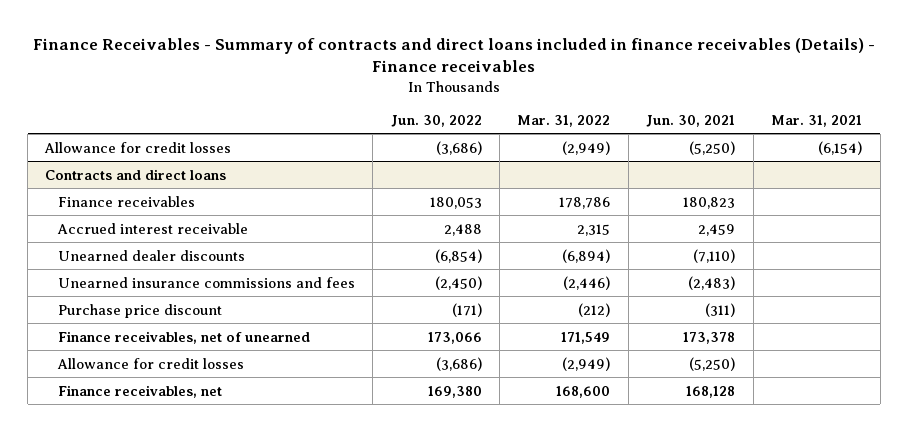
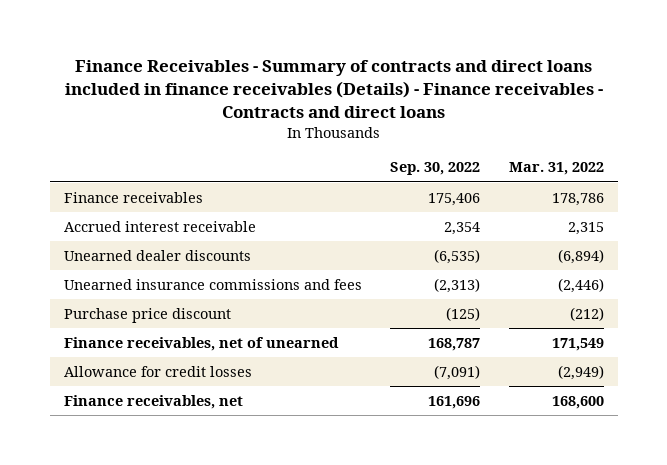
[32,37,875,73] Finance Receivables - Summary of contracts and direct loans included in finance receivables (Details) - Finance receivables -> [64,60,603,118] Finance Receivables - Summary of contracts and direct loans included in finance receivables (Details) - Finance receivables - Contracts and direct loans
[390,114,482,127] Jun. 30, 2022 -> none
[646,114,736,127] Jun. 30, 2021 -> none
[771,114,863,127] Mar. 31, 2021 -> none
none -> [390,162,481,176] Sep. 30, 2022
[44,141,232,153] Allowance for credit losses -> none
[45,168,227,180] Contracts and direct loans -> none

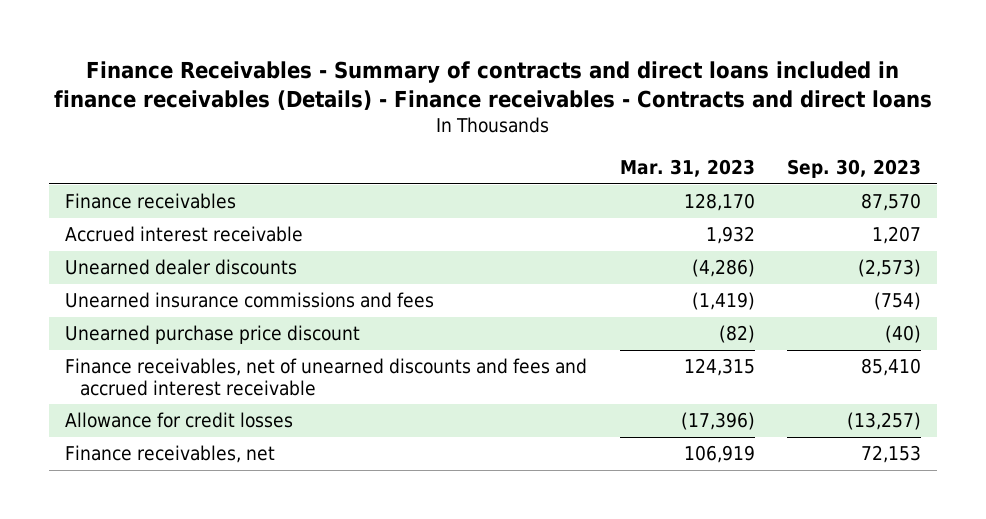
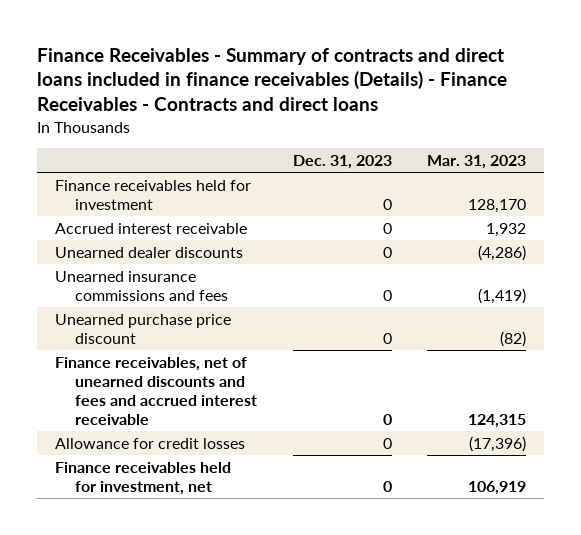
[54,61,933,111] Finance Receivables - Summary of contracts and direct loans included in finance receivables (Details) - Finance receivables - Contracts and direct loans -> [37,47,508,112] Finance Receivables - Summary of contracts and direct loans included in finance receivables (Details) - Finance Receivables - Contracts and direct loans
[786,159,921,179] Sep. 30, 2023 -> none
none -> [292,154,392,169] Dec. 31, 2023
[65,193,237,210] Finance receivables -> [54,179,251,210] Finance receivables held for investment
[65,445,276,464] Finance receivables, net -> [54,461,231,495] Finance receivables held for investment, net

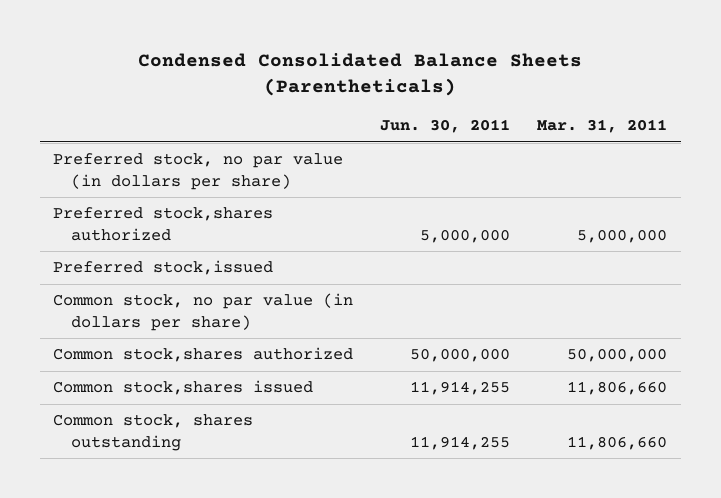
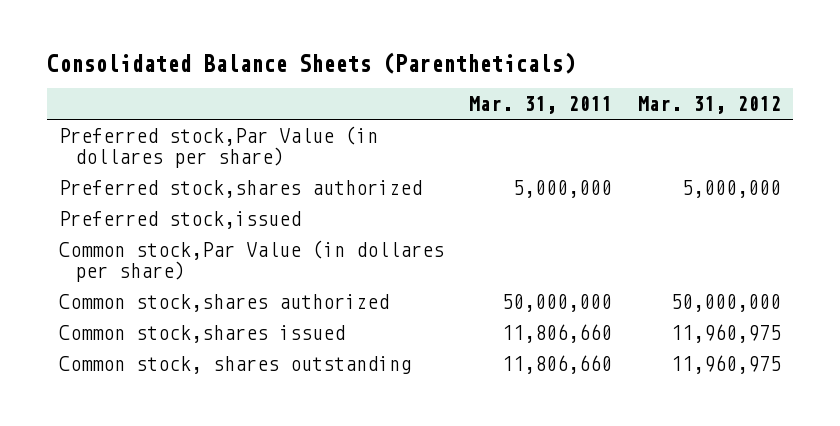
[138,52,583,97] Condensed Consolidated Balance Sheets (Parentheticals) -> [46,51,575,74] Consolidated Balance Sheets (Parentheticals)
[380,119,511,134] Jun. 30, 2011 -> none
none -> [637,95,781,114] Mar. 31, 2012
[53,153,344,190] Preferred stock, no par value (in dollars per share) -> [59,126,379,168] Preferred stock,Par Value (in dollares per share)
[53,293,354,331] Common stock, no par value (in dollars per share) -> [59,240,445,282] Common stock,Par Value (in dollares per share)

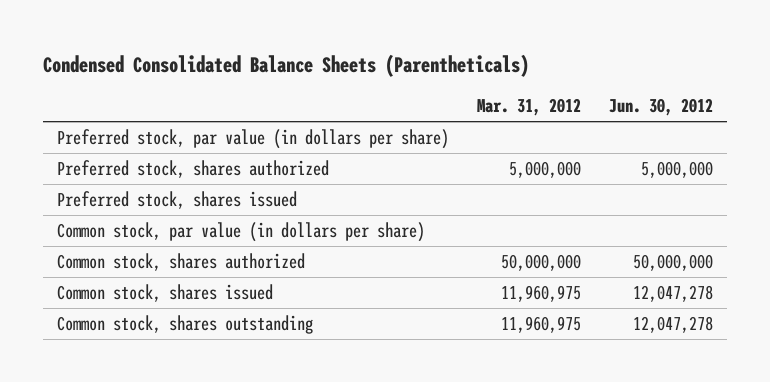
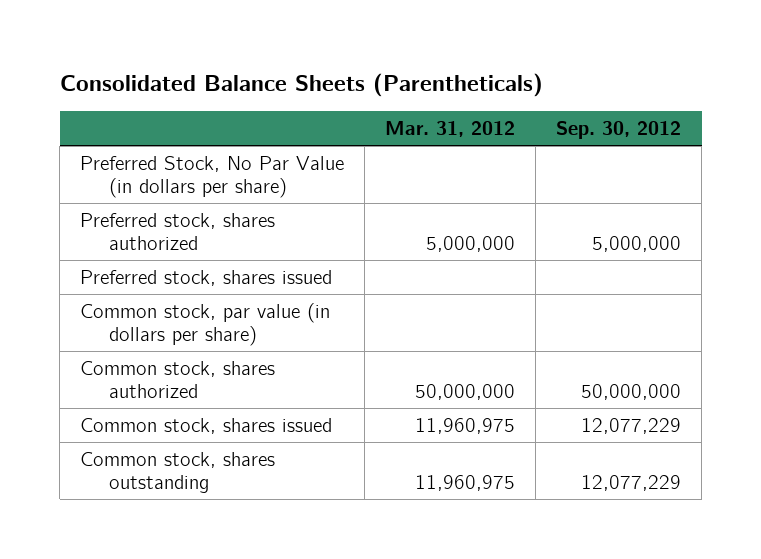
[43,53,530,77] Condensed Consolidated Balance Sheets (Parentheticals) -> [59,72,543,97] Consolidated Balance Sheets (Parentheticals)
[609,98,714,117] Jun. 30, 2012 -> none
none -> [556,120,682,139] Sep. 30, 2012
[57,128,450,149] Preferred stock, par value (in dollars per share) -> [80,156,345,199] Preferred Stock, No Par Value (in dollars per share)

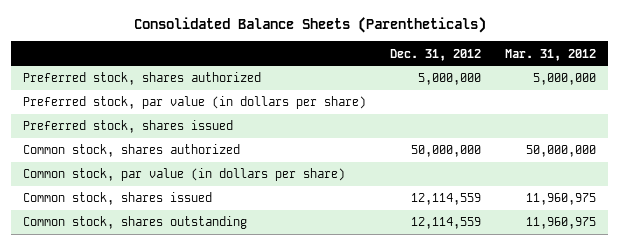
[556,120,682,139] Sep. 30, 2012 -> none
none -> [390,48,482,61] Dec. 31, 2012
[80,156,345,199] Preferred Stock, No Par Value (in dollars per share) -> none
none -> [23,96,367,110] Preferred stock, par value (in dollars per share)
[80,303,331,347] Common stock, par value (in dollars per share) -> [23,168,346,182] Common stock, par value (in dollars per share)

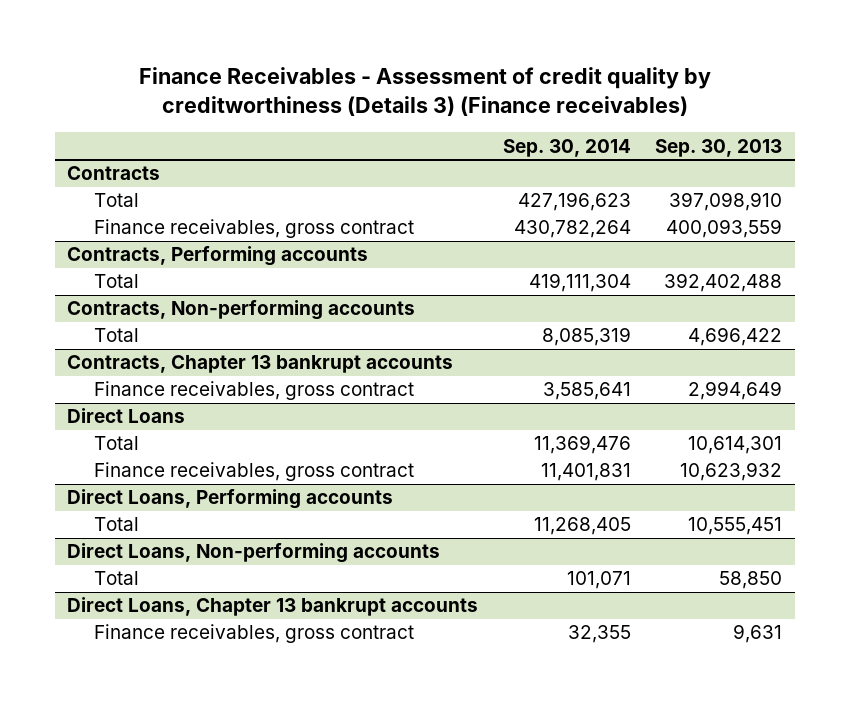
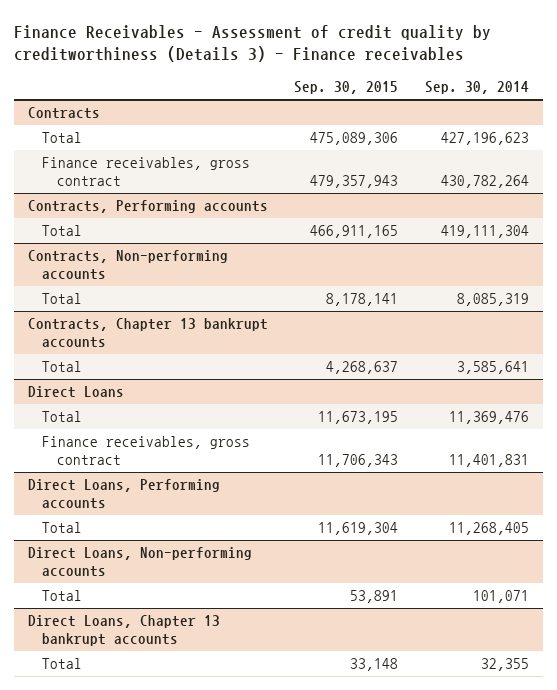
[138,67,711,117] Finance Receivables - Assessment of credit quality by creditworthiness (Details 3) (Finance receivables) -> [14,24,492,63] Finance Receivables - Assessment of credit quality by creditworthiness (Details 3) - Finance receivables
[655,138,783,157] Sep. 30, 2013 -> none
none -> [294,81,399,95] Sep. 30, 2015
[93,381,414,401] Finance receivables, gross contract -> [42,361,83,373] Total
[93,624,414,644] Finance receivables, gross contract -> [42,658,83,670] Total

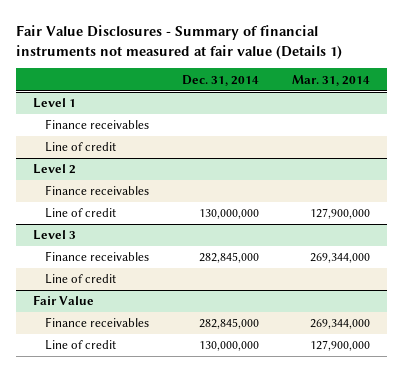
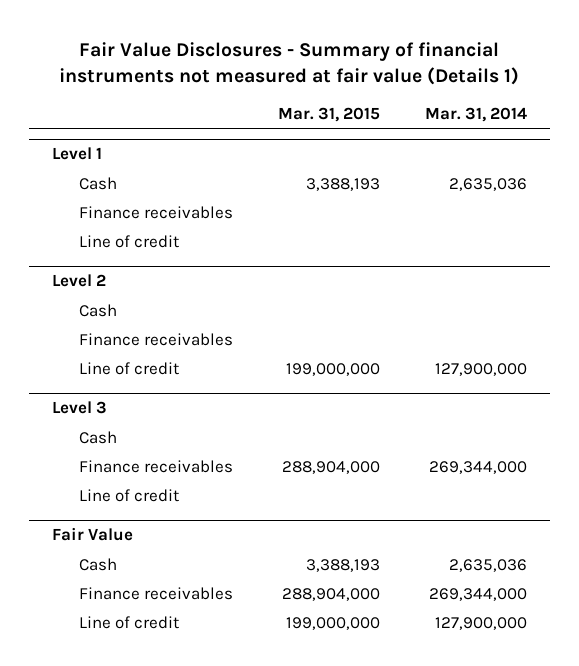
[181,74,259,86] Dec. 31, 2014 -> none
none -> [277,106,380,122] Mar. 31, 2015
none -> [78,177,117,191] Cash
none -> [78,304,117,318] Cash
none -> [78,431,117,445] Cash
none -> [78,558,117,572] Cash

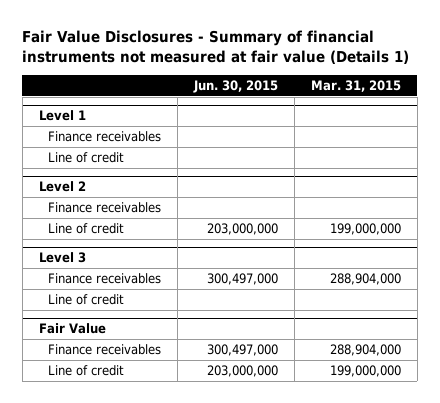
[425,106,528,122] Mar. 31, 2014 -> none
none -> [192,80,278,94] Jun. 30, 2015
[78,177,117,191] Cash -> none
[78,304,117,318] Cash -> none
[78,431,117,445] Cash -> none
[78,558,117,572] Cash -> none

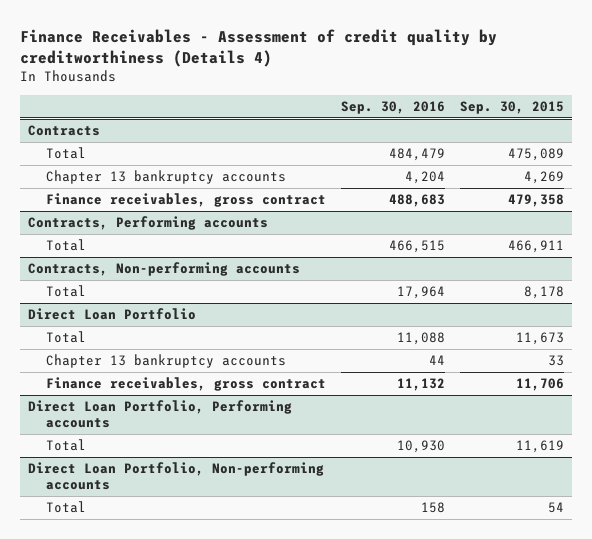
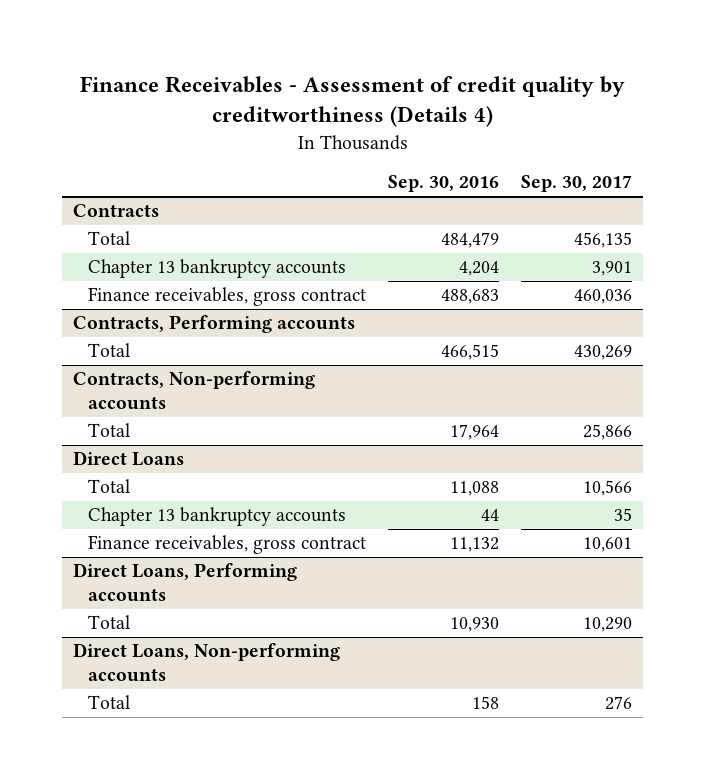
[460,101,565,115] Sep. 30, 2015 -> none
none -> [521,175,633,193] Sep. 30, 2017
[27,308,196,321] Direct Loan Portfolio -> [73,451,185,467] Direct Loans
[27,400,292,429] Direct Loan Portfolio, Performing accounts -> [73,563,298,603] Direct Loans, Performing accounts
[27,462,324,491] Direct Loan Portfolio, Non-performing accounts -> [73,643,341,683] Direct Loans, Non-performing accounts

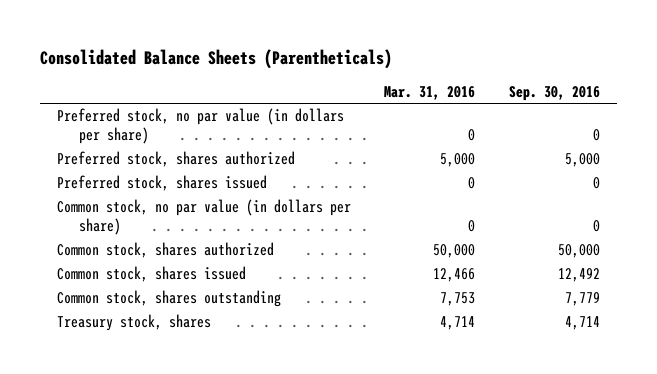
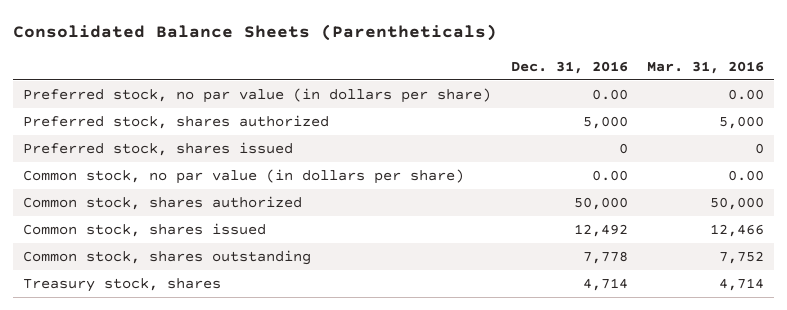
[509,85,601,101] Sep. 30, 2016 -> none
none -> [510,60,628,74] Dec. 31, 2016
[468,129,476,142] 0 -> [728,89,765,101] 0.00
[468,220,476,233] 0 -> [728,170,765,182] 0.00
[440,292,476,307] 7,753 -> [719,251,765,265] 7,752

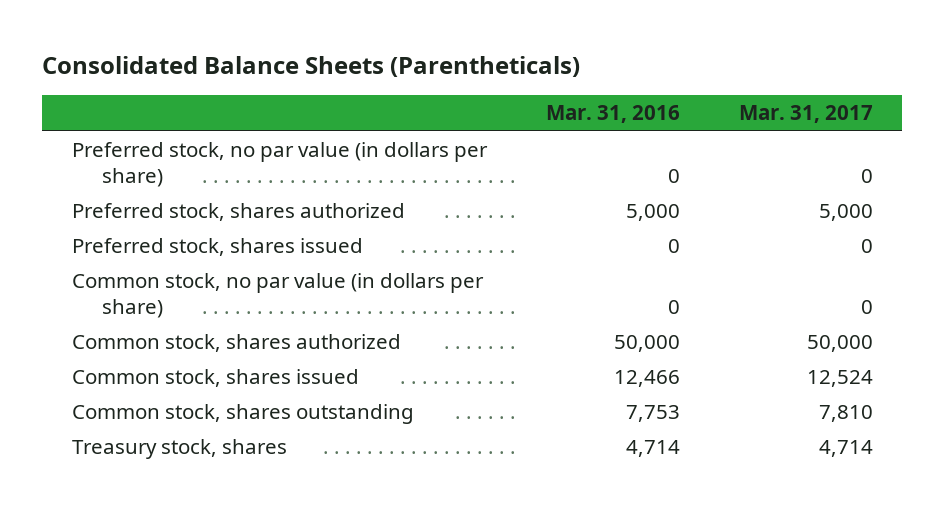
[510,60,628,74] Dec. 31, 2016 -> none
none -> [738,105,873,124] Mar. 31, 2017
[728,89,765,101] 0.00 -> [667,169,680,184] 0
[728,170,765,182] 0.00 -> [667,300,680,315] 0
[719,251,765,265] 7,752 -> [625,405,680,423] 7,753

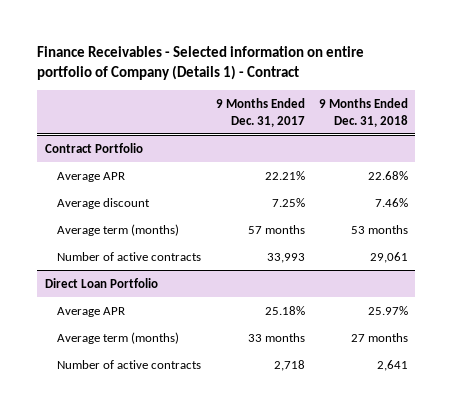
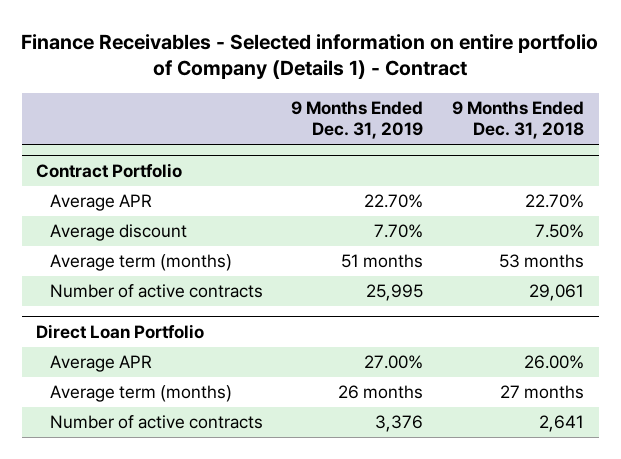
[215,97,305,127] 9 Months Ended Dec. 31, 2017 -> none
none -> [291,100,424,140] 9 Months Ended Dec. 31, 2019
[368,170,409,180] 22.68% -> [525,193,585,208] 22.70%
[375,197,409,207] 7.46% -> [535,223,585,238] 7.50%
[368,305,409,315] 25.97% -> [524,354,585,369] 26.00%

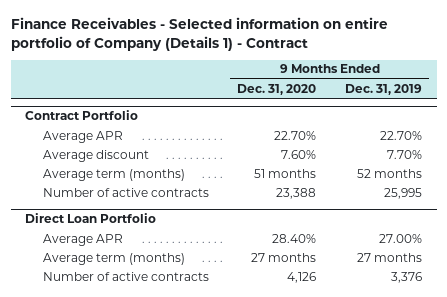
[452,100,585,140] 9 Months Ended Dec. 31, 2018 -> none
none -> [237,83,317,95] Dec. 31, 2020
[341,253,424,268] 51 months -> [357,168,423,178] 52 months
[338,384,424,399] 26 months -> [357,252,423,262] 27 months

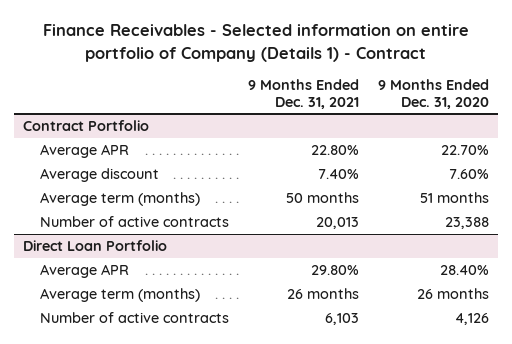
[345,83,423,95] Dec. 31, 2019 -> none
none -> [247,78,359,109] 9 Months Ended Dec. 31, 2021
[251,252,317,262] 27 months -> [416,287,489,299] 26 months

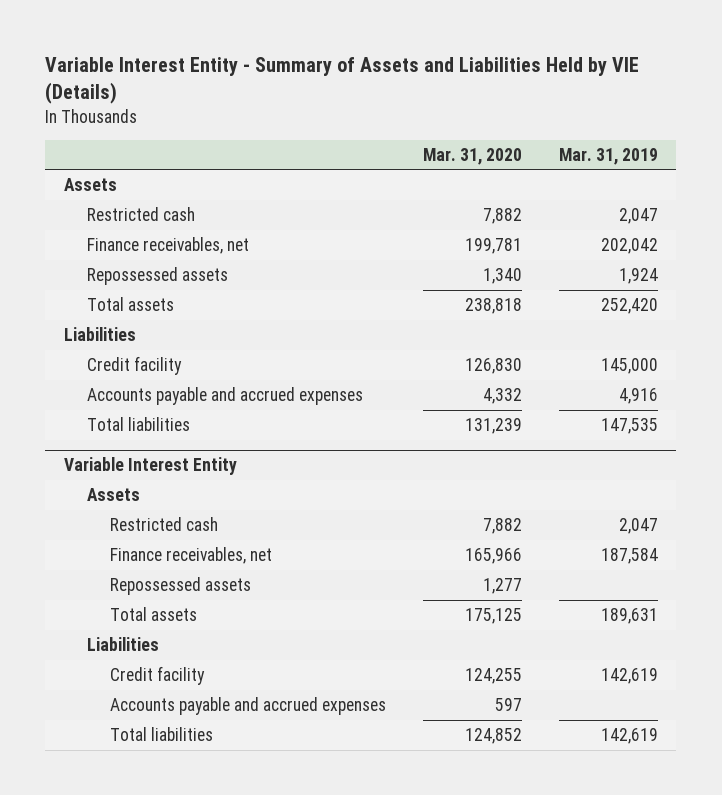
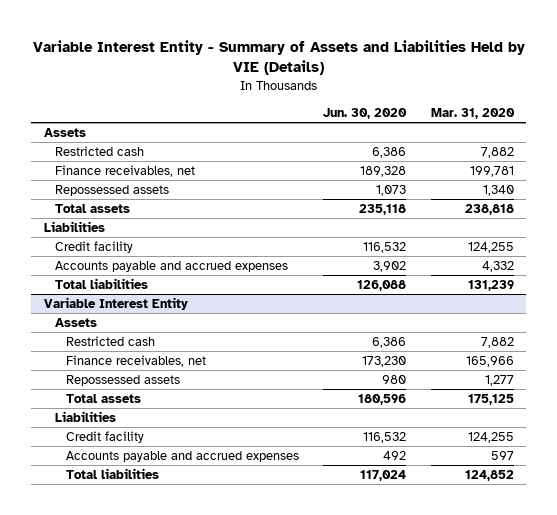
[558,147,658,165] Mar. 31, 2019 -> none
none -> [323,108,408,120] Jun. 30, 2020
[464,357,522,374] 126,830 -> [467,242,514,254] 124,255

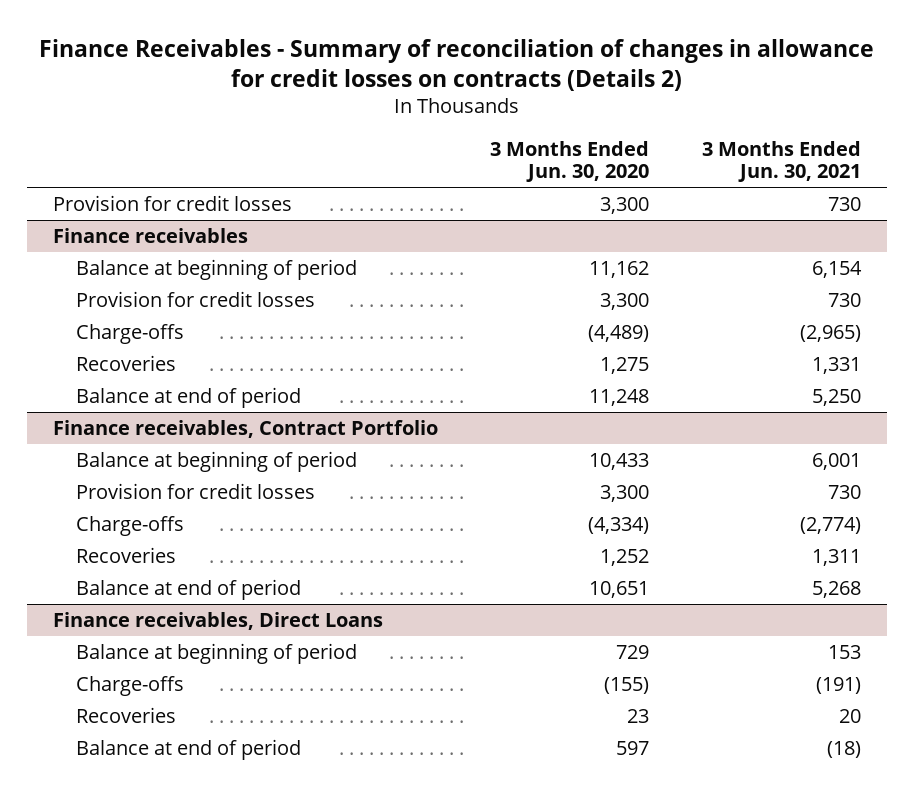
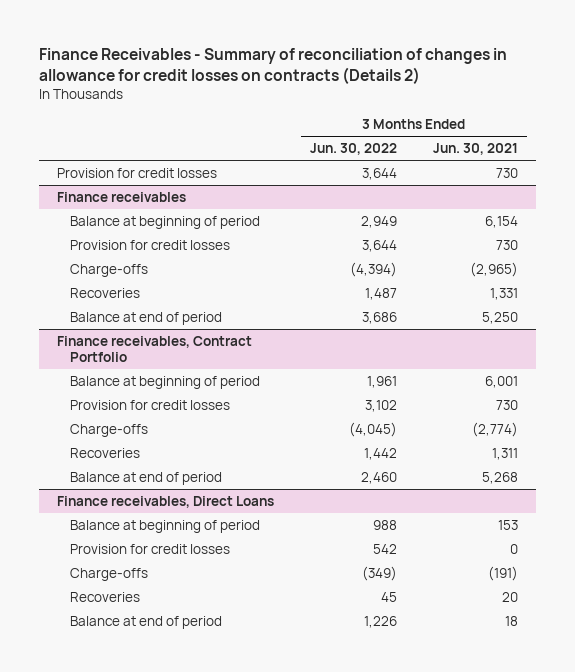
[490,140,650,183] 3 Months Ended Jun. 30, 2020 -> none
none -> [310,143,398,156] Jun. 30, 2022
none -> [69,543,230,554] Provision for credit losses
[826,741,861,759] (18) -> [505,615,519,626] 18

